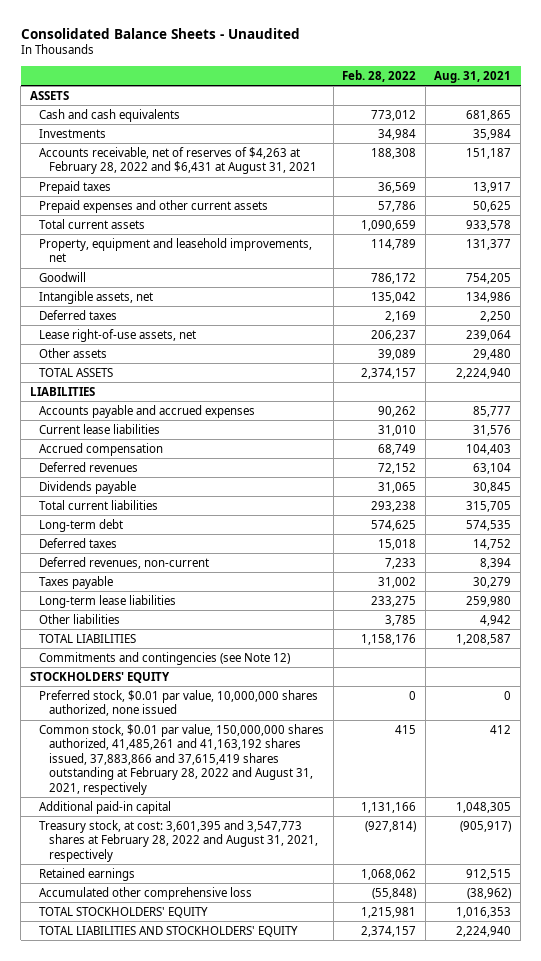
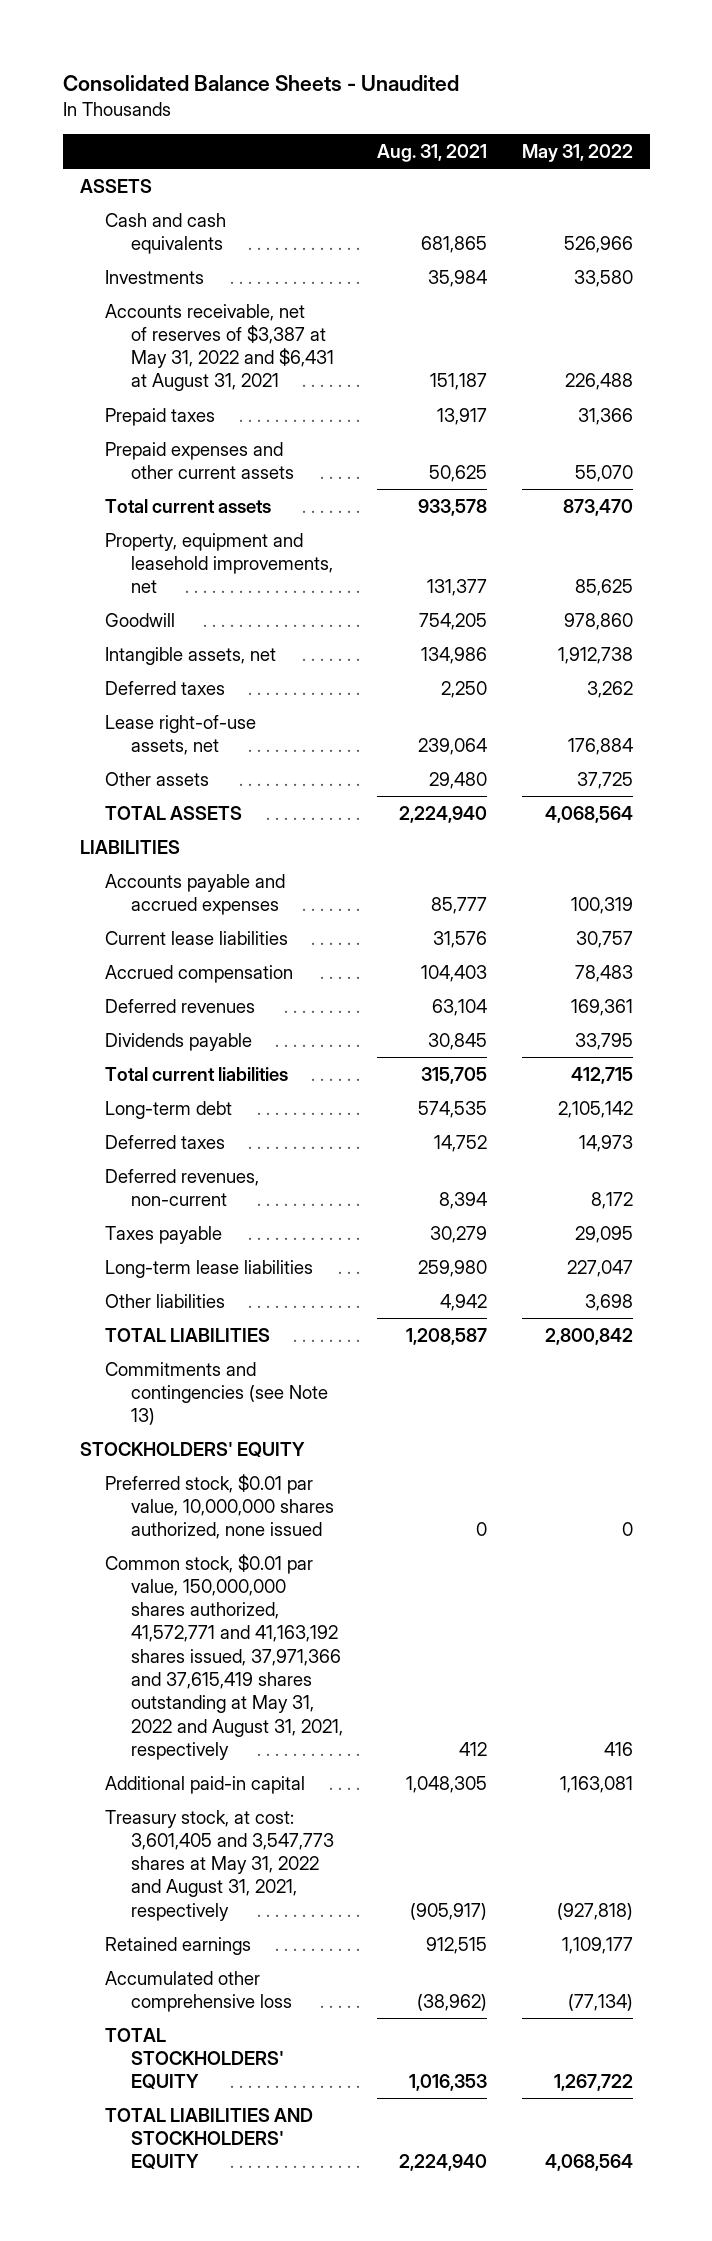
[342,69,417,82] Feb. 28, 2022 -> none
none -> [521,144,633,163] May 31, 2022
[39,146,318,175] Accounts receivable, net of reserves of $4,263 at February 28, 2022 and $6,431 at August 31, 2021 -> [105,303,334,392] Accounts receivable, net of reserves of $3,387 at May 31, 2022 and $6,431 at August 31, 2021
[39,651,291,665] Commitments and contingencies (see Note 12) -> [105,1361,328,1426] Commitments and contingencies (see Note 13)
[39,723,325,795] Common stock, $0.01 par value, 150,000,000 shares authorized, 41,485,261 and 41,163,192 shares issued, 37,883,866 and 37,615,419 shares outstanding at February 28, 2022 and August 31, 2021, respectively -> [105,1553,343,1760] Common stock, $0.01 par value, 150,000,000 shares authorized, 41,572,771 and 41,163,192 shares issued, 37,971,366 and 37,615,419 shares outstanding at May 31, 2022 and August 31, 2021, respectively
[39,819,319,862] Treasury stock, at cost: 3,601,395 and 3,547,773 shares at February 28, 2022 and August 31, 2021, respectively -> [105,1809,334,1921] Treasury stock, at cost: 3,601,405 and 3,547,773 shares at May 31, 2022 and August 31, 2021, respectively

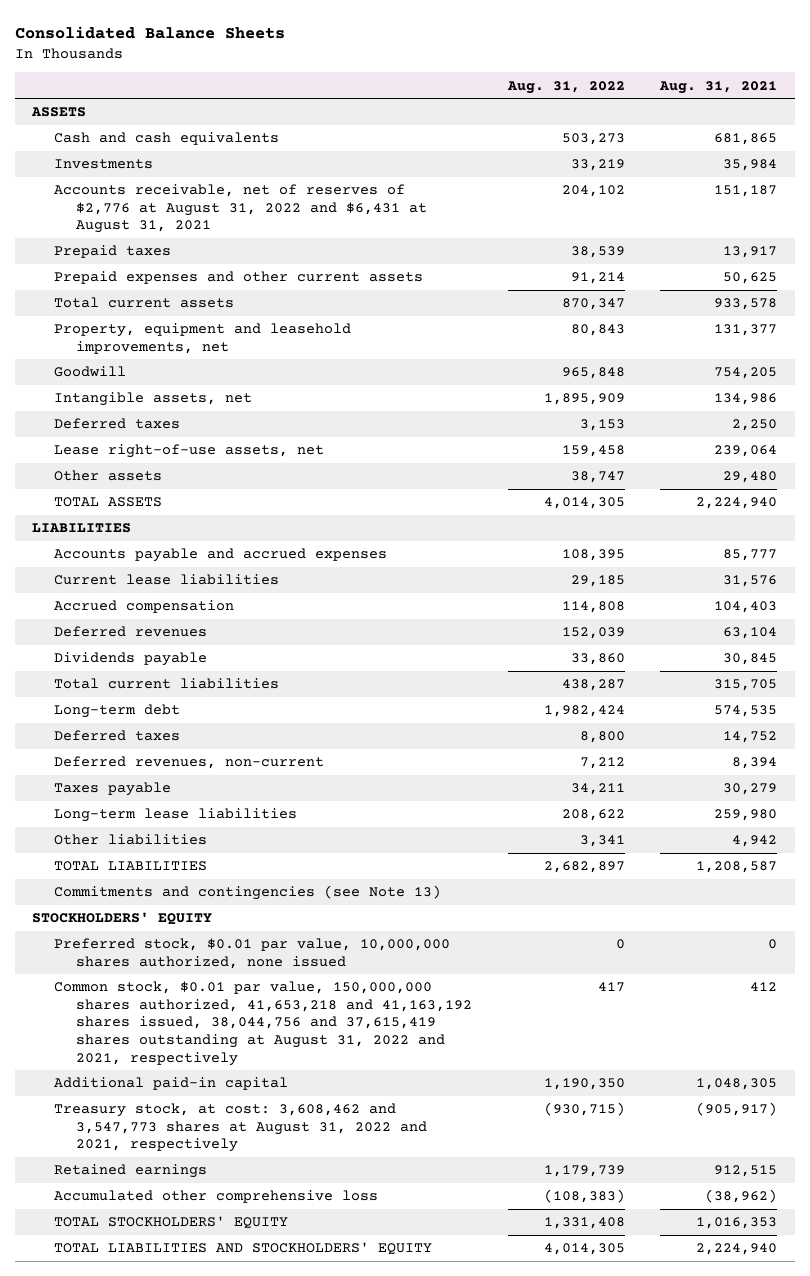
[62,75,459,92] Consolidated Balance Sheets - Unaudited -> [14,25,285,39] Consolidated Balance Sheets
[521,144,633,163] May 31, 2022 -> none
none -> [506,80,625,94] Aug. 31, 2022
[105,303,334,392] Accounts receivable, net of reserves of $3,387 at May 31, 2022 and $6,431 at August 31, 2021 -> [54,184,428,234] Accounts receivable, net of reserves of $2,776 at August 31, 2022 and $6,431 at August 31, 2021
[105,1553,343,1760] Common stock, $0.01 par value, 150,000,000 shares authorized, 41,572,771 and 41,163,192 shares issued, 37,971,366 and 37,615,419 shares outstanding at May 31, 2022 and August 31, 2021, respectively -> [54,981,473,1066] Common stock, $0.01 par value, 150,000,000 shares authorized, 41,653,218 and 41,163,192 shares issued, 38,044,756 and 37,615,419 shares outstanding at August 31, 2022 and 2021, respectively
[105,1809,334,1921] Treasury stock, at cost: 3,601,405 and 3,547,773 shares at May 31, 2022 and August 31, 2021, respectively -> [54,1103,428,1153] Treasury stock, at cost: 3,608,462 and 3,547,773 shares at August 31, 2022 and 2021, respectively

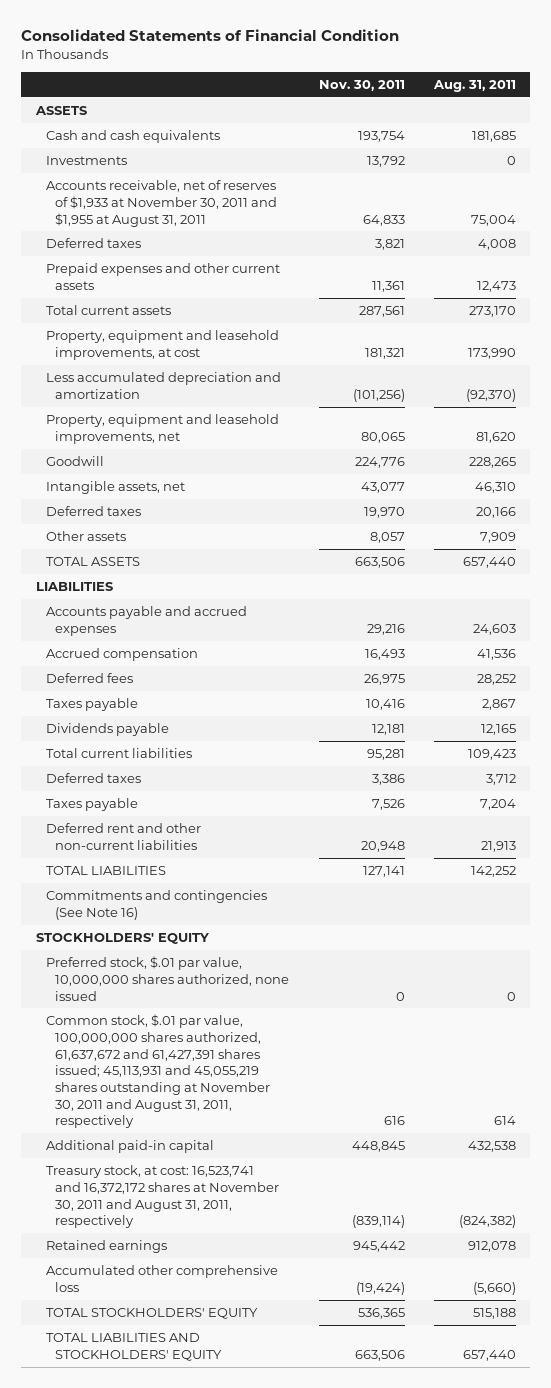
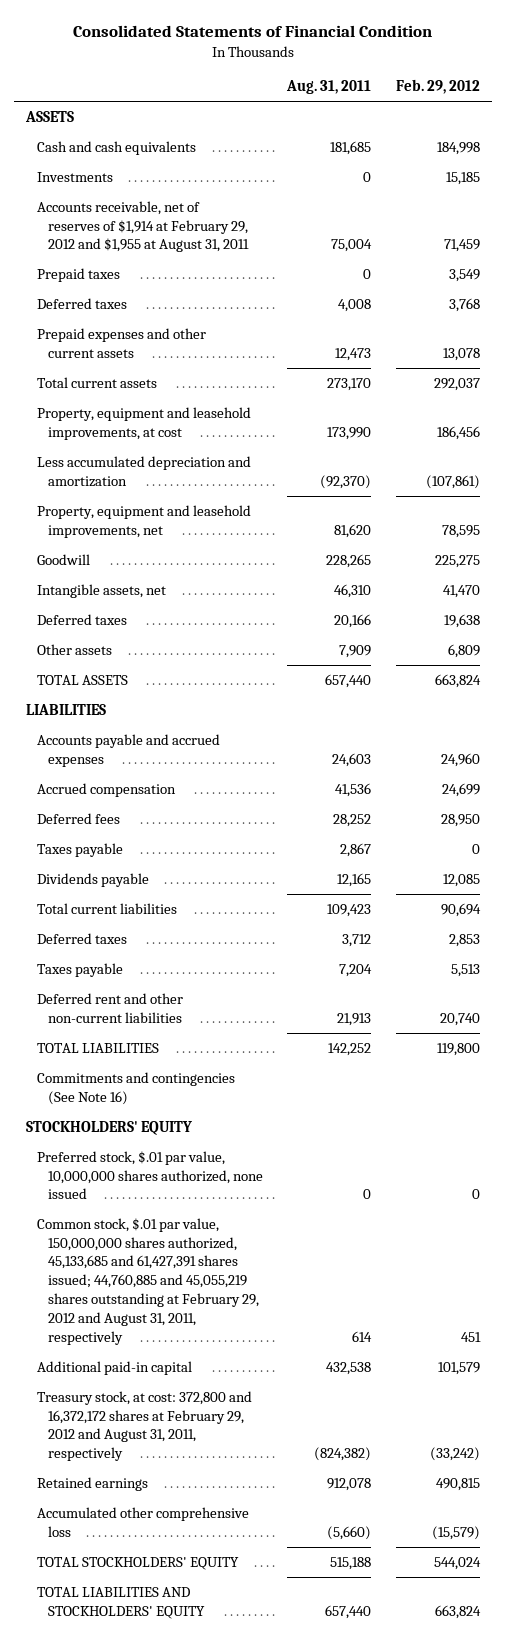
[318,79,405,91] Nov. 30, 2011 -> none
none -> [395,79,480,95] Feb. 29, 2012
[45,180,278,227] Accounts receivable, net of reserves of $1,933 at November 30, 2011 and $1,955 at August 31, 2011 -> [37,200,250,253] Accounts receivable, net of reserves of $1,914 at February 29, 2012 and $1,955 at August 31, 2011
none -> [37,267,121,282] Prepaid taxes
[45,1014,271,1129] Common stock, $.01 par value, 100,000,000 shares authorized, 61,637,672 and 61,427,391 shares issued; 45,113,931 and 45,055,219 shares outstanding at November 30, 2011 and August 31, 2011, respectively -> [37,1217,260,1345] Common stock, $.01 par value, 150,000,000 shares authorized, 45,133,685 and 61,427,391 shares issued; 44,760,885 and 45,055,219 shares outstanding at February 29, 2012 and August 31, 2011, respectively
[45,1165,280,1229] Treasury stock, at cost: 16,523,741 and 16,372,172 shares at November 30, 2011 and August 31, 2011, respectively -> [37,1390,253,1462] Treasury stock, at cost: 372,800 and 16,372,172 shares at February 29, 2012 and August 31, 2011, respectively

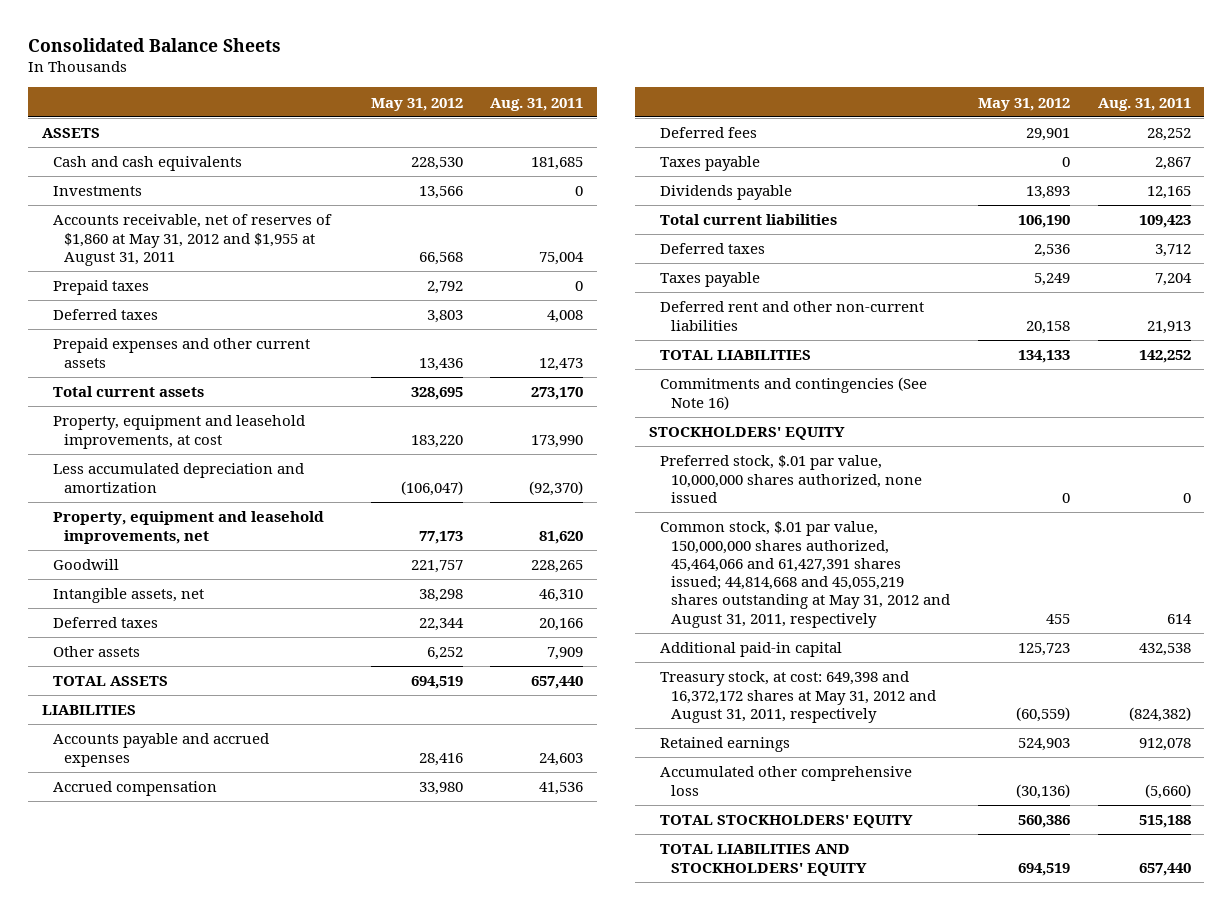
[72,24,432,37] Consolidated Statements of Financial Condition -> [27,37,281,52] Consolidated Balance Sheets
[395,79,480,95] Feb. 29, 2012 -> none
none -> [370,97,463,111] May 31, 2012
[37,200,250,253] Accounts receivable, net of reserves of $1,914 at February 29, 2012 and $1,955 at August 31, 2011 -> [52,214,332,266] Accounts receivable, net of reserves of $1,860 at May 31, 2012 and $1,955 at August 31, 2011
[37,1217,260,1345] Common stock, $.01 par value, 150,000,000 shares authorized, 45,133,685 and 61,427,391 shares issued; 44,760,885 and 45,055,219 shares outstanding at February 29, 2012 and August 31, 2011, respectively -> [660,521,951,628] Common stock, $.01 par value, 150,000,000 shares authorized, 45,464,066 and 61,427,391 shares issued; 44,814,668 and 45,055,219 shares outstanding at May 31, 2012 and August 31, 2011, respectively
[37,1390,253,1462] Treasury stock, at cost: 372,800 and 16,372,172 shares at February 29, 2012 and August 31, 2011, respectively -> [660,671,937,723] Treasury stock, at cost: 649,398 and 16,372,172 shares at May 31, 2012 and August 31, 2011, respectively

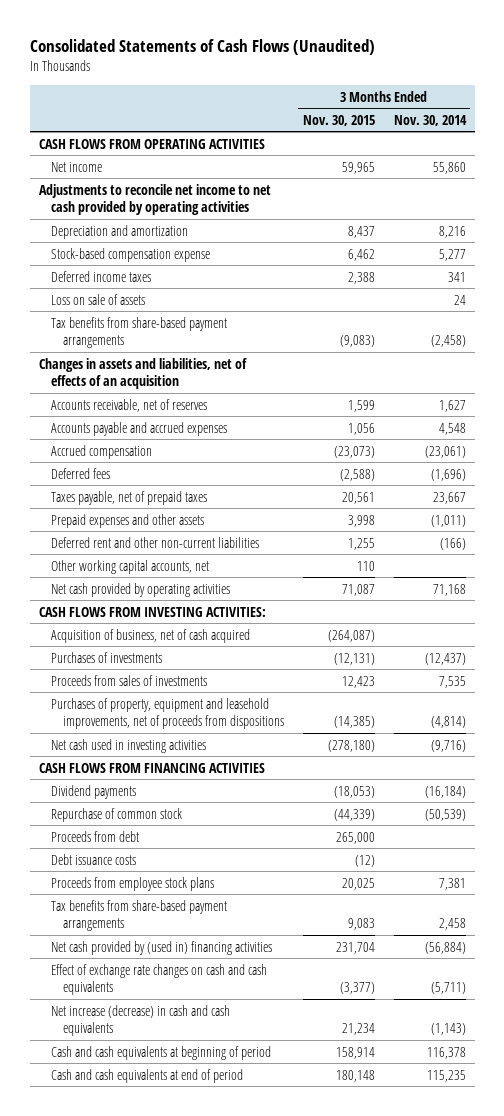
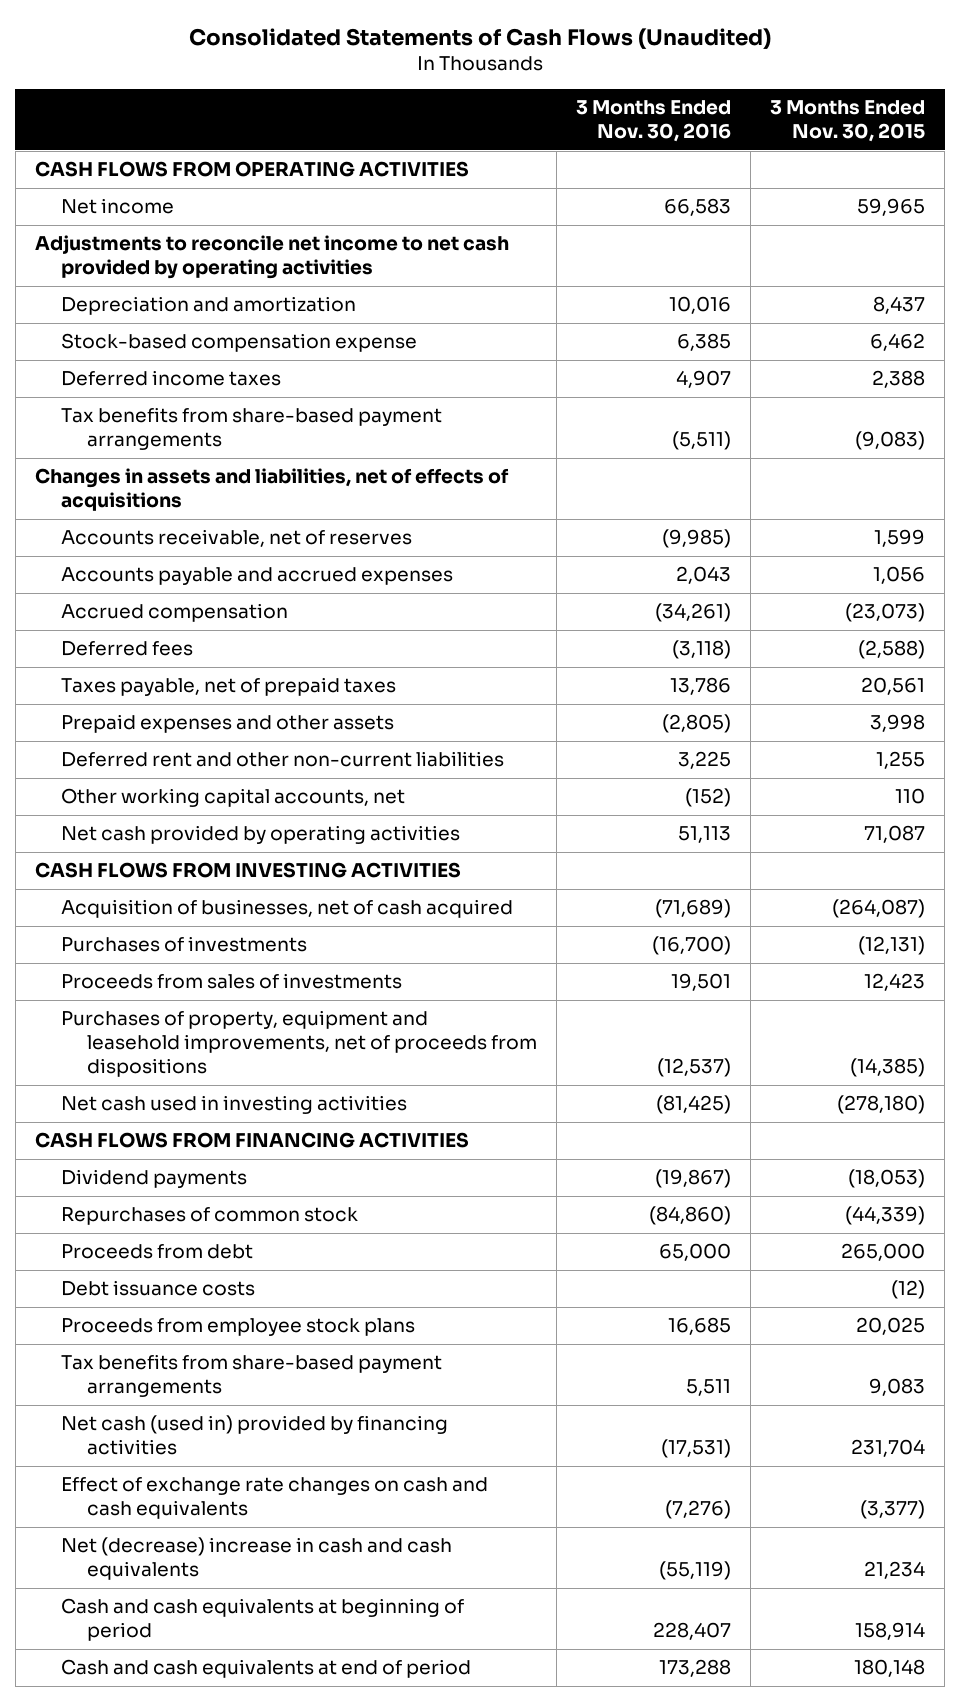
[393,114,467,126] Nov. 30, 2014 -> none
none -> [576,100,732,143] 3 Months Ended Nov. 30, 2016
[50,293,145,305] Loss on sale of assets -> none
[38,357,247,390] Changes in assets and liabilities, net of effects of an acquisition -> [34,468,509,512] Changes in assets and liabilities, net of effects of acquisitions
[38,606,266,617] CASH FLOWS FROM INVESTING ACTIVITIES: -> [34,862,461,879] CASH FLOWS FROM INVESTING ACTIVITIES
[50,628,250,643] Acquisition of business, net of cash acquired -> [60,899,513,919] Acquisition of businesses, net of cash acquired
[50,807,182,822] Repurchase of common stock -> [60,1207,358,1226] Repurchases of common stock
[50,940,272,955] Net cash provided by (used in) financing activities -> [60,1415,448,1456] Net cash (used in) provided by financing activities
[50,1004,230,1037] Net increase (decrease) in cash and cash equivalents -> [60,1537,452,1581] Net (decrease) increase in cash and cash equivalents

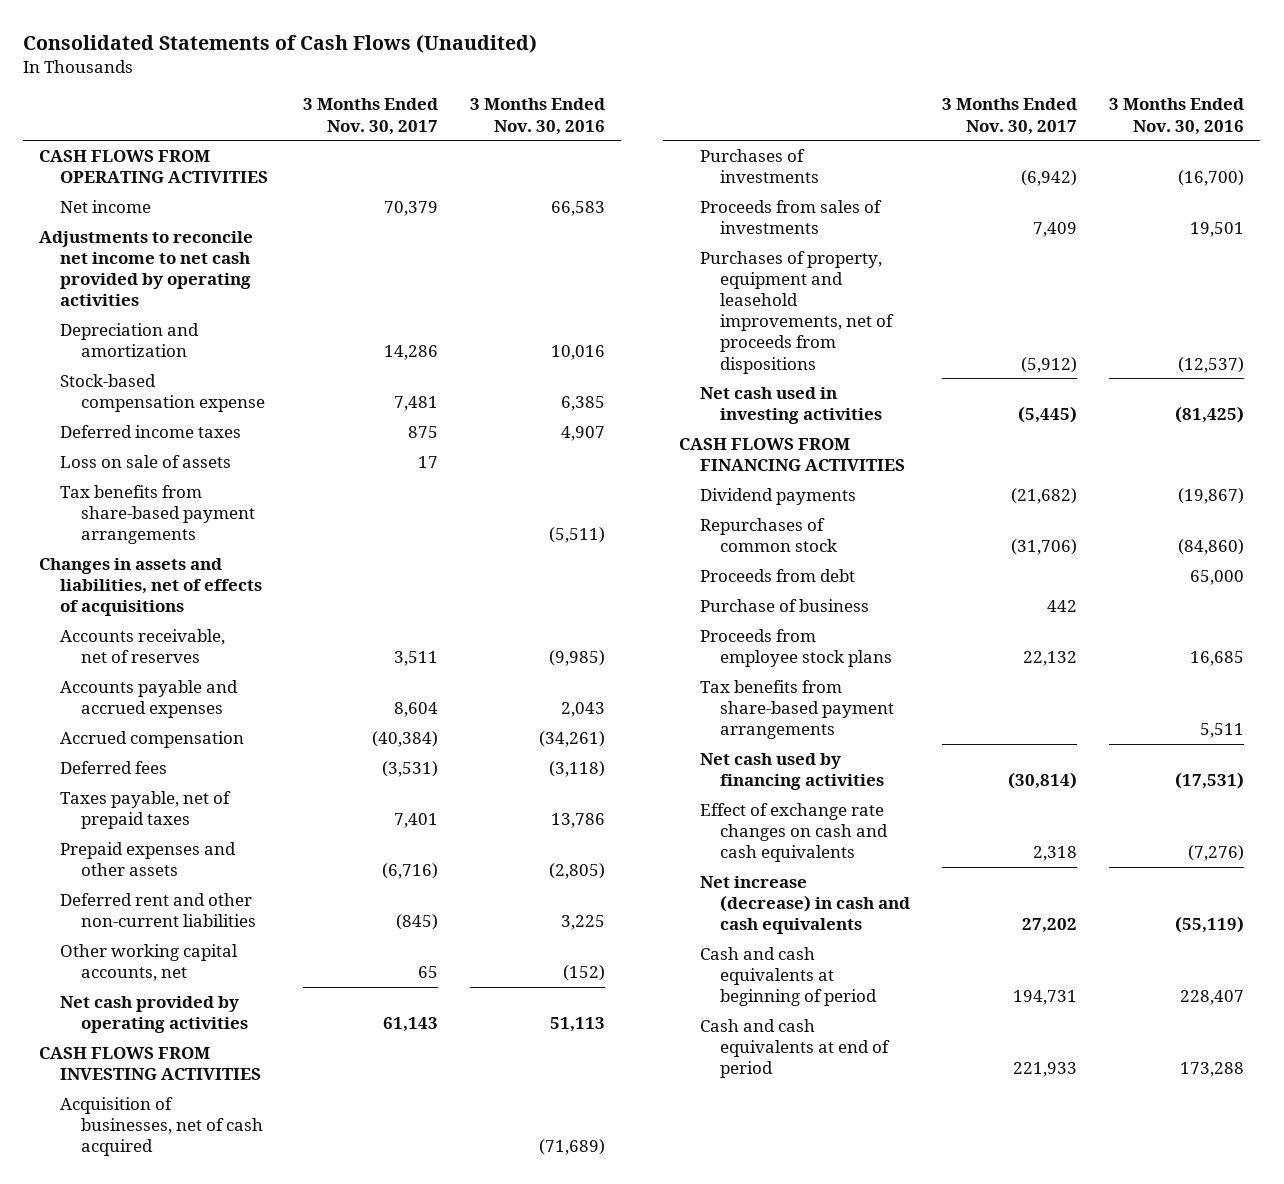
[770,100,926,143] 3 Months Ended Nov. 30, 2015 -> none
none -> [302,98,438,135] 3 Months Ended Nov. 30, 2017
none -> [60,455,232,469] Loss on sale of assets
[60,1280,255,1297] Debt issuance costs -> none
none -> [699,599,869,613] Purchase of business
[60,1415,448,1456] Net cash (used in) provided by financing activities -> [699,753,885,791] Net cash used by financing activities
[60,1537,452,1581] Net (decrease) increase in cash and cash equivalents -> [699,876,911,935] Net increase (decrease) in cash and cash equivalents

